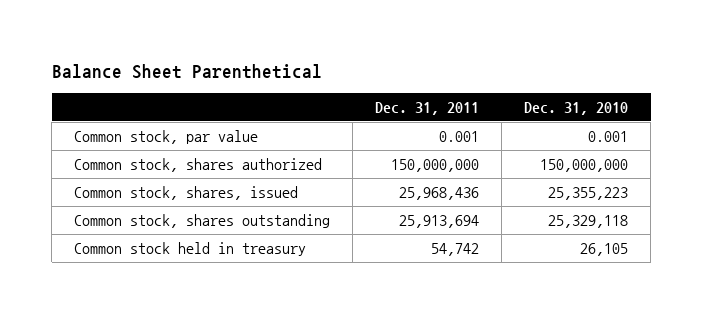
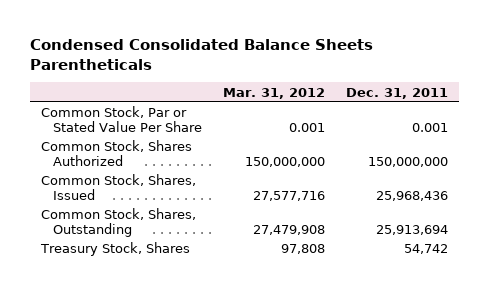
[51,64,322,80] Balance Sheet Parenthetical -> [30,38,374,70] Condensed Consolidated Balance Sheets Parentheticals
[524,102,629,116] Dec. 31, 2010 -> none
none -> [222,87,325,99] Mar. 31, 2012
[74,129,259,144] Common stock, par value -> [40,106,202,133] Common Stock, Par or Stated Value Per Share
[74,157,323,172] Common stock, shares authorized -> [40,140,192,167] Common Stock, Shares Authorized
[74,185,299,200] Common stock, shares, issued -> [40,174,196,201] Common Stock, Shares, Issued
[74,213,331,228] Common stock, shares outstanding -> [40,208,196,238] Common Stock, Shares, Outstanding
[74,241,307,256] Common stock held in treasury -> [39,242,190,257] Treasury Stock, Shares

